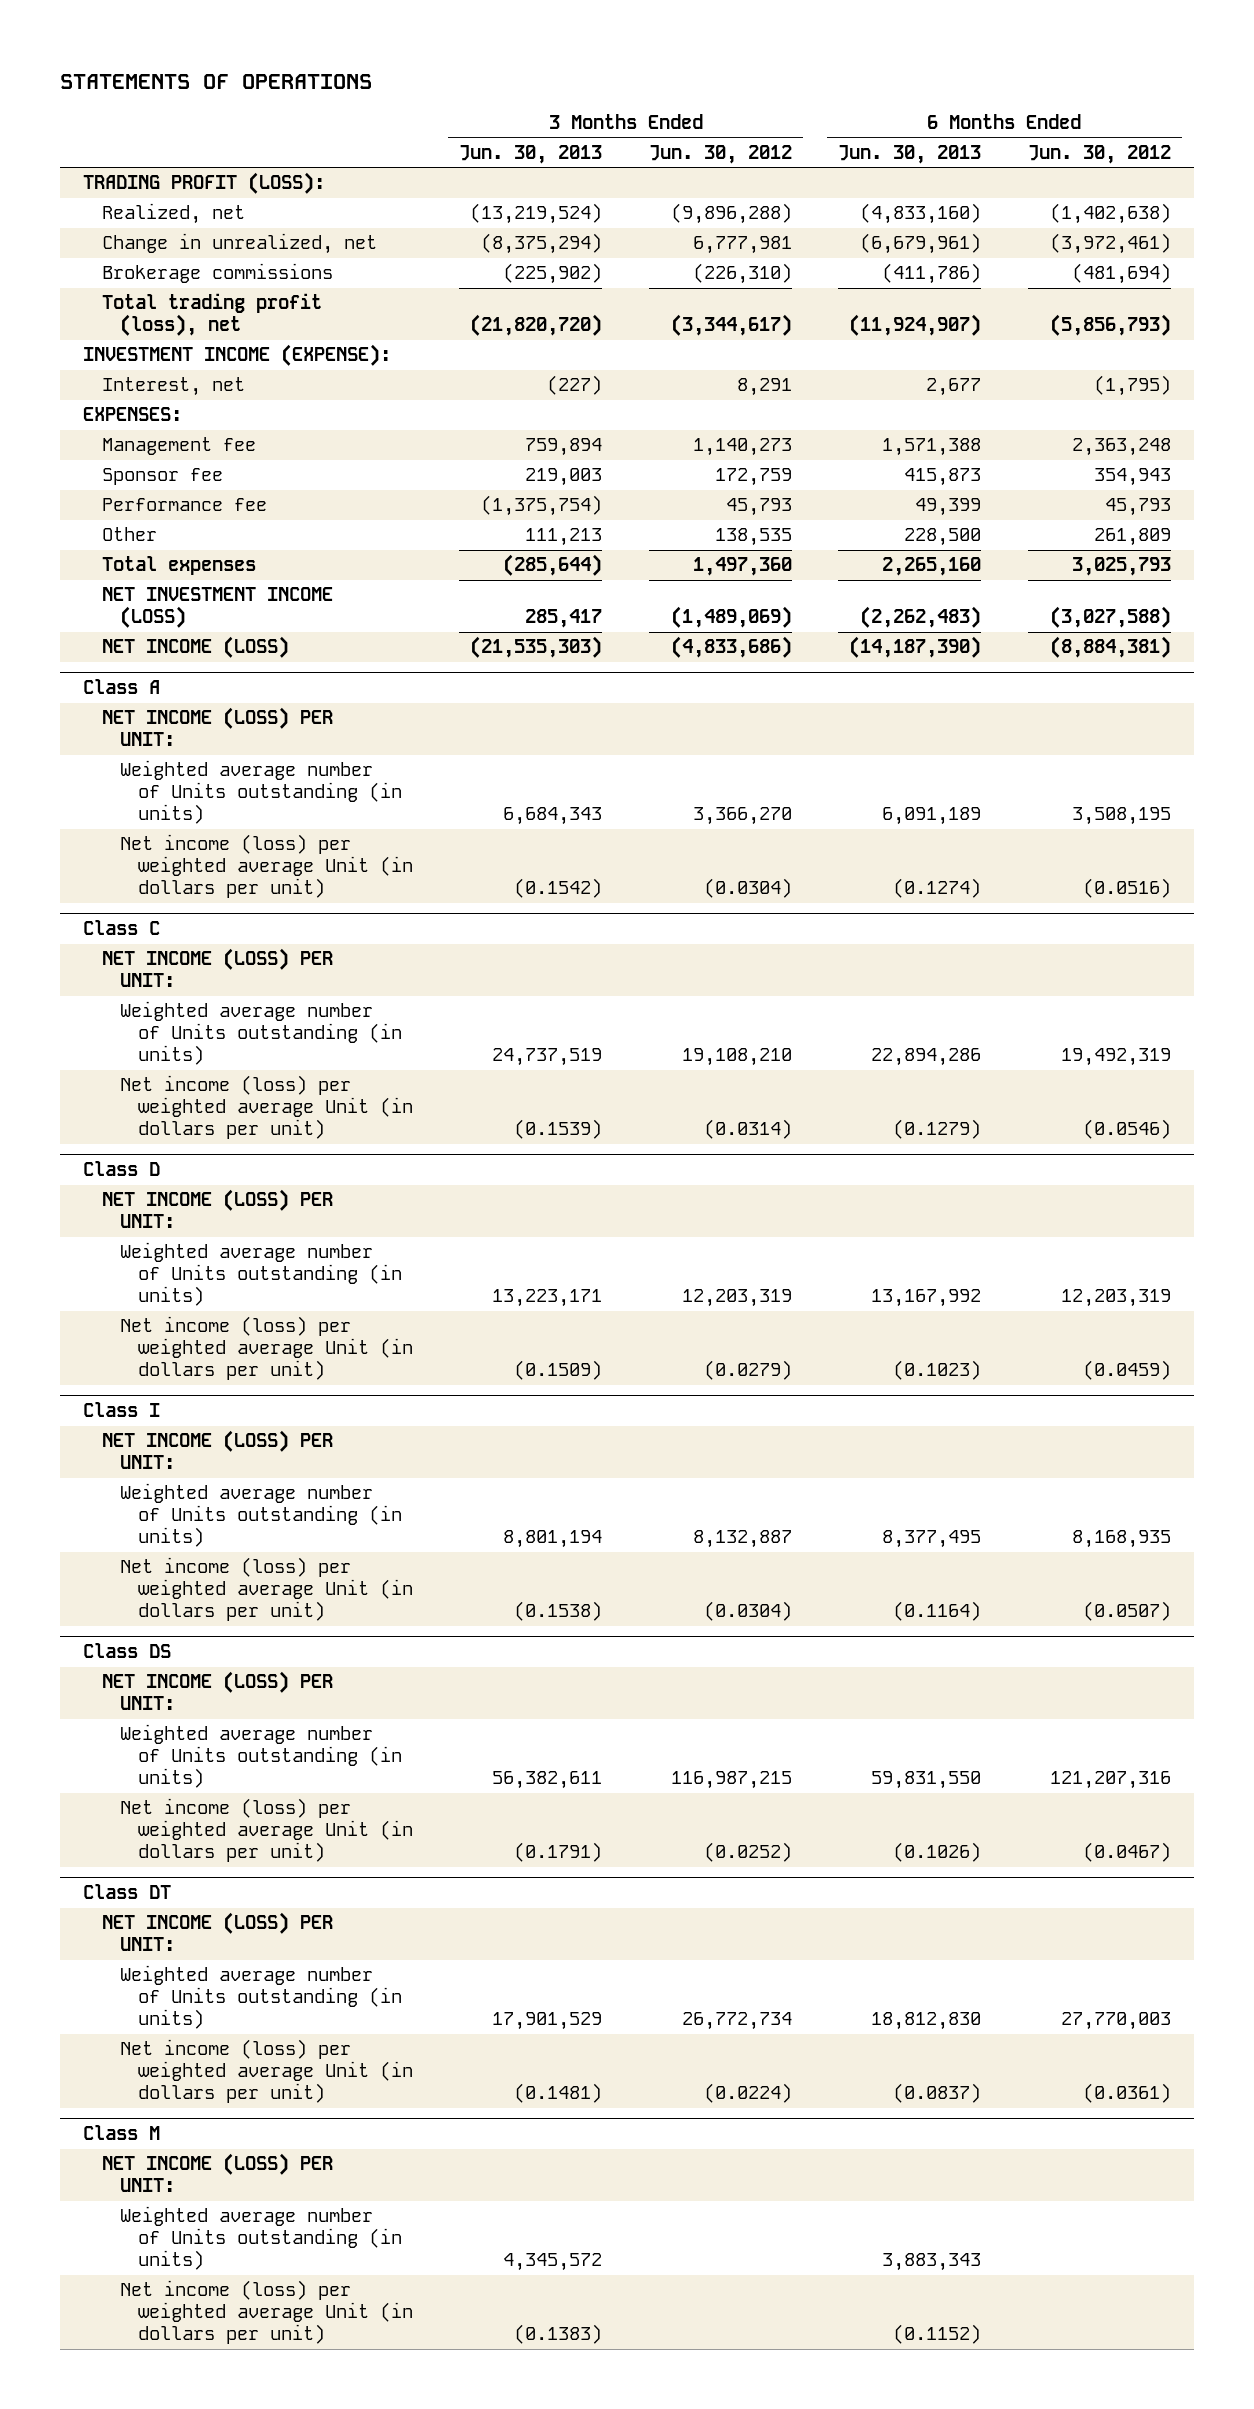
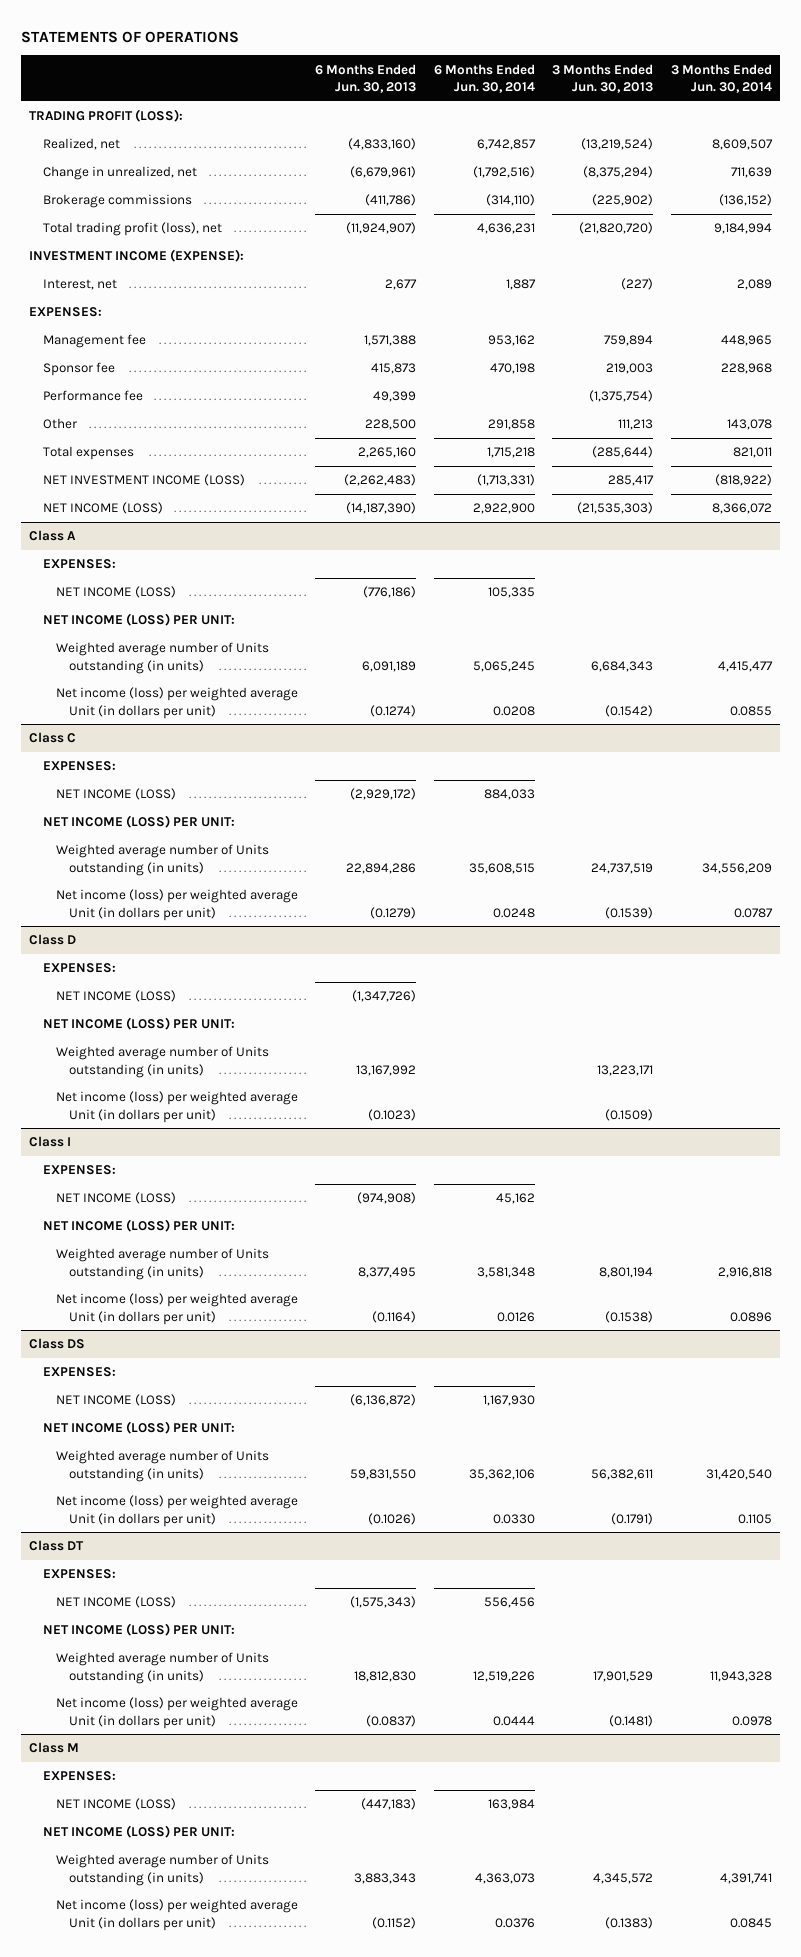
[648,144,792,164] Jun. 30, 2012 -> none
[1027,144,1171,164] Jun. 30, 2012 -> none
none -> [433,63,535,94] 6 Months Ended Jun. 30, 2014
none -> [670,63,772,94] 3 Months Ended Jun. 30, 2014
none -> [42,559,116,570] EXPENSES:
none -> [55,586,176,599] NET INCOME (LOSS)
none -> [42,761,116,772] EXPENSES:
none -> [55,788,176,801] NET INCOME (LOSS)
none -> [42,963,116,974] EXPENSES:
none -> [55,990,176,1003] NET INCOME (LOSS)
none -> [42,1165,116,1176] EXPENSES:
none -> [55,1192,176,1205] NET INCOME (LOSS)
none -> [42,1367,116,1378] EXPENSES:
none -> [55,1394,176,1407] NET INCOME (LOSS)
none -> [42,1569,116,1580] EXPENSES:
none -> [55,1596,176,1609] NET INCOME (LOSS)
none -> [42,1771,116,1782] EXPENSES:
none -> [55,1798,176,1811] NET INCOME (LOSS)

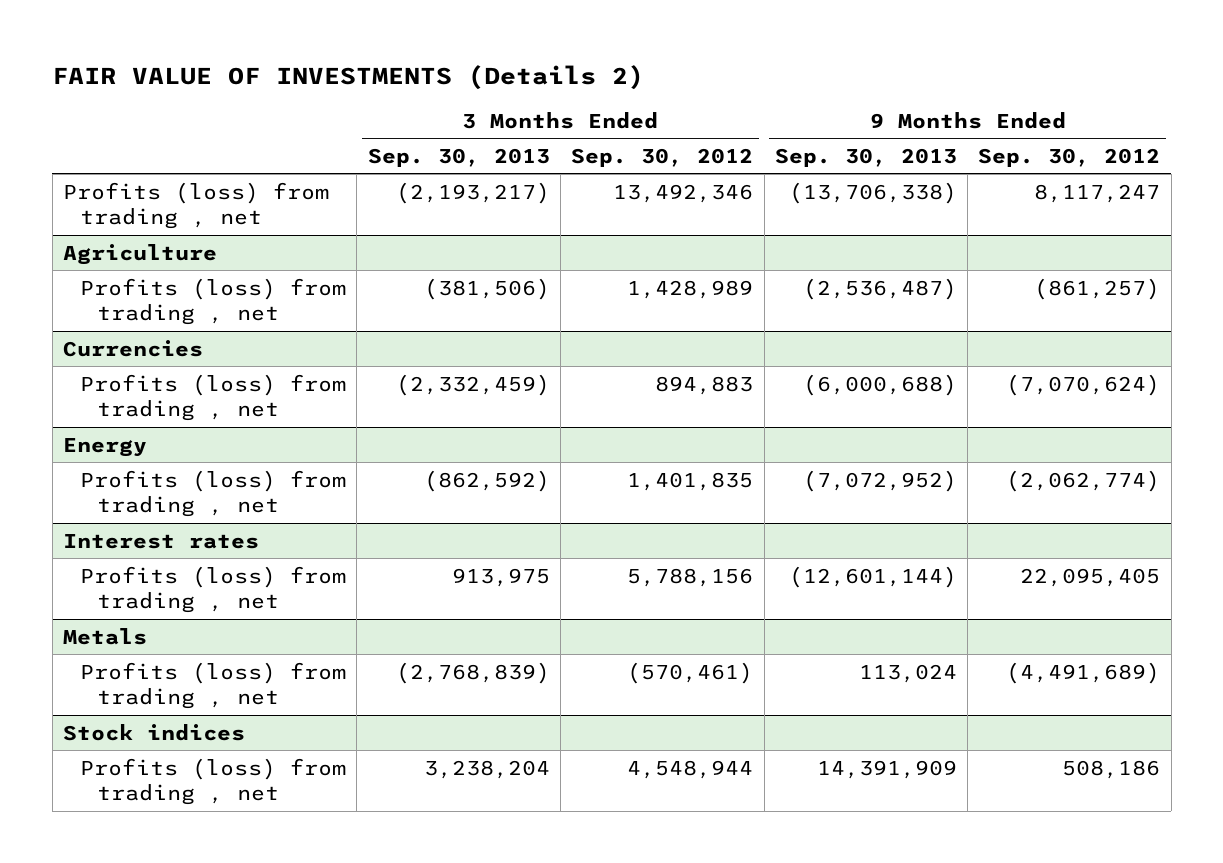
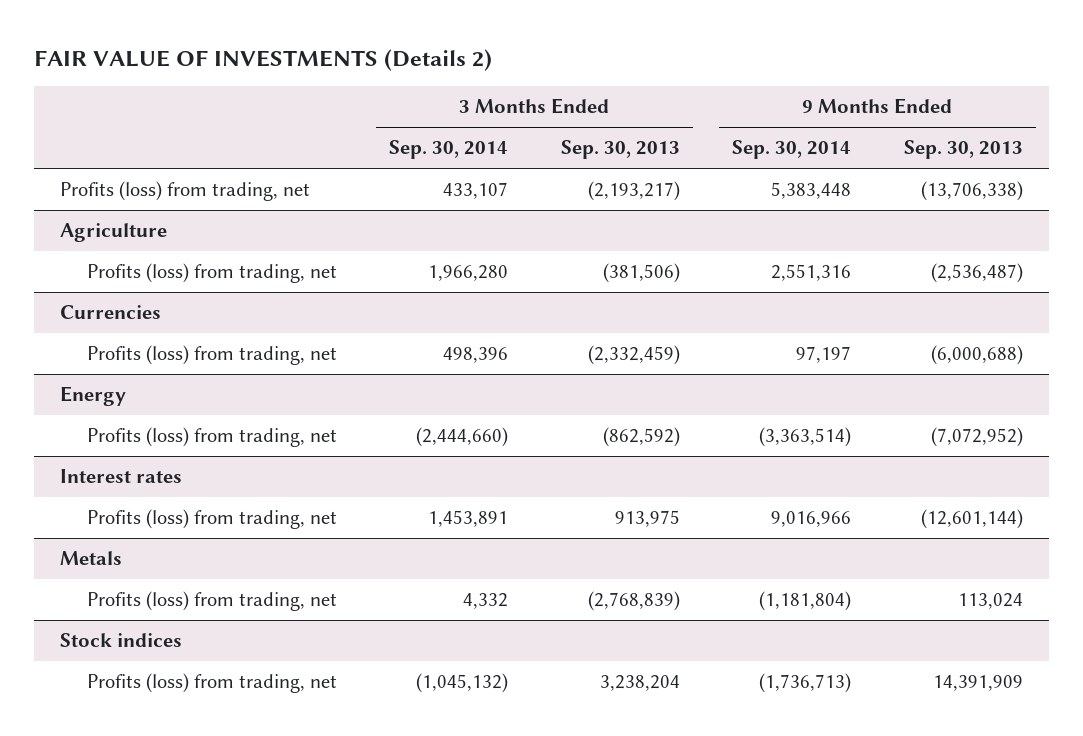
[571,148,754,168] Sep. 30, 2012 -> none
[978,148,1161,168] Sep. 30, 2012 -> none
none -> [389,140,509,160] Sep. 30, 2014
none -> [732,140,852,160] Sep. 30, 2014
[62,181,329,230] Profits (loss) from trading , net -> [60,181,311,202] Profits (loss) from trading, net
[80,277,347,326] Profits (loss) from trading , net -> [86,263,337,284] Profits (loss) from trading, net
[80,373,347,422] Profits (loss) from trading , net -> [86,345,337,366] Profits (loss) from trading, net
[80,469,347,518] Profits (loss) from trading , net -> [86,427,337,448] Profits (loss) from trading, net
[80,565,347,614] Profits (loss) from trading , net -> [86,509,337,530] Profits (loss) from trading, net
[80,661,347,710] Profits (loss) from trading , net -> [86,591,337,612] Profits (loss) from trading, net
[80,757,347,806] Profits (loss) from trading , net -> [86,673,337,694] Profits (loss) from trading, net

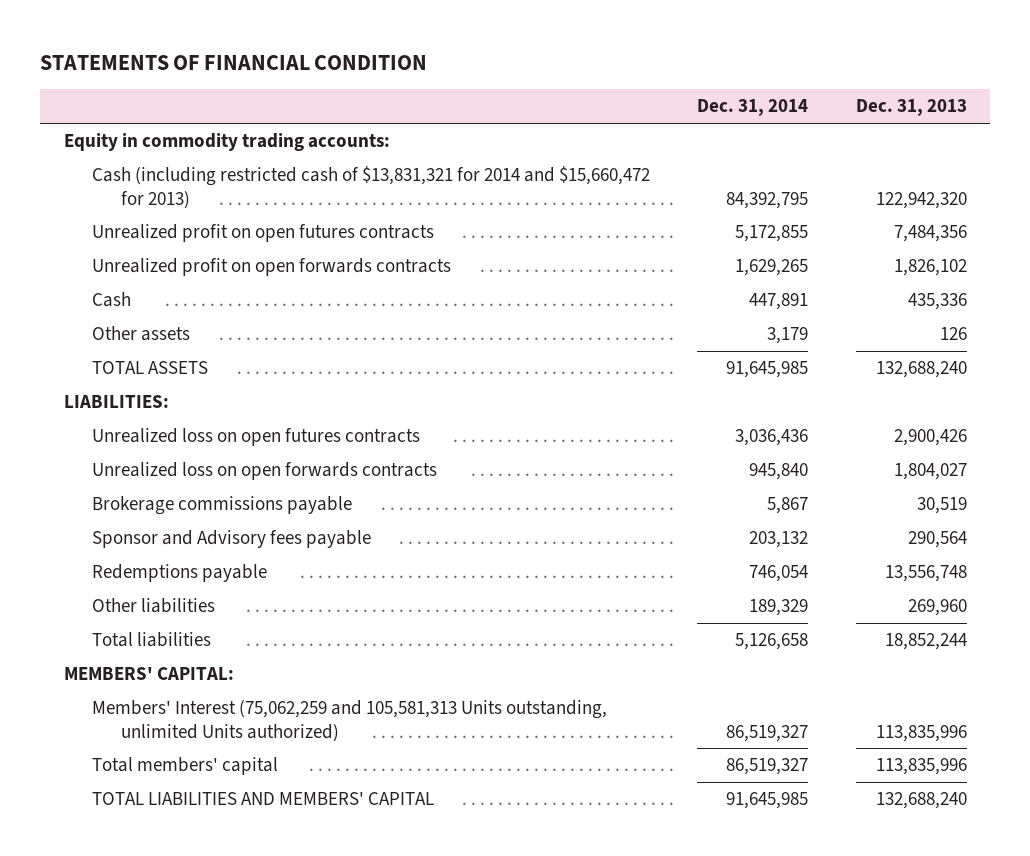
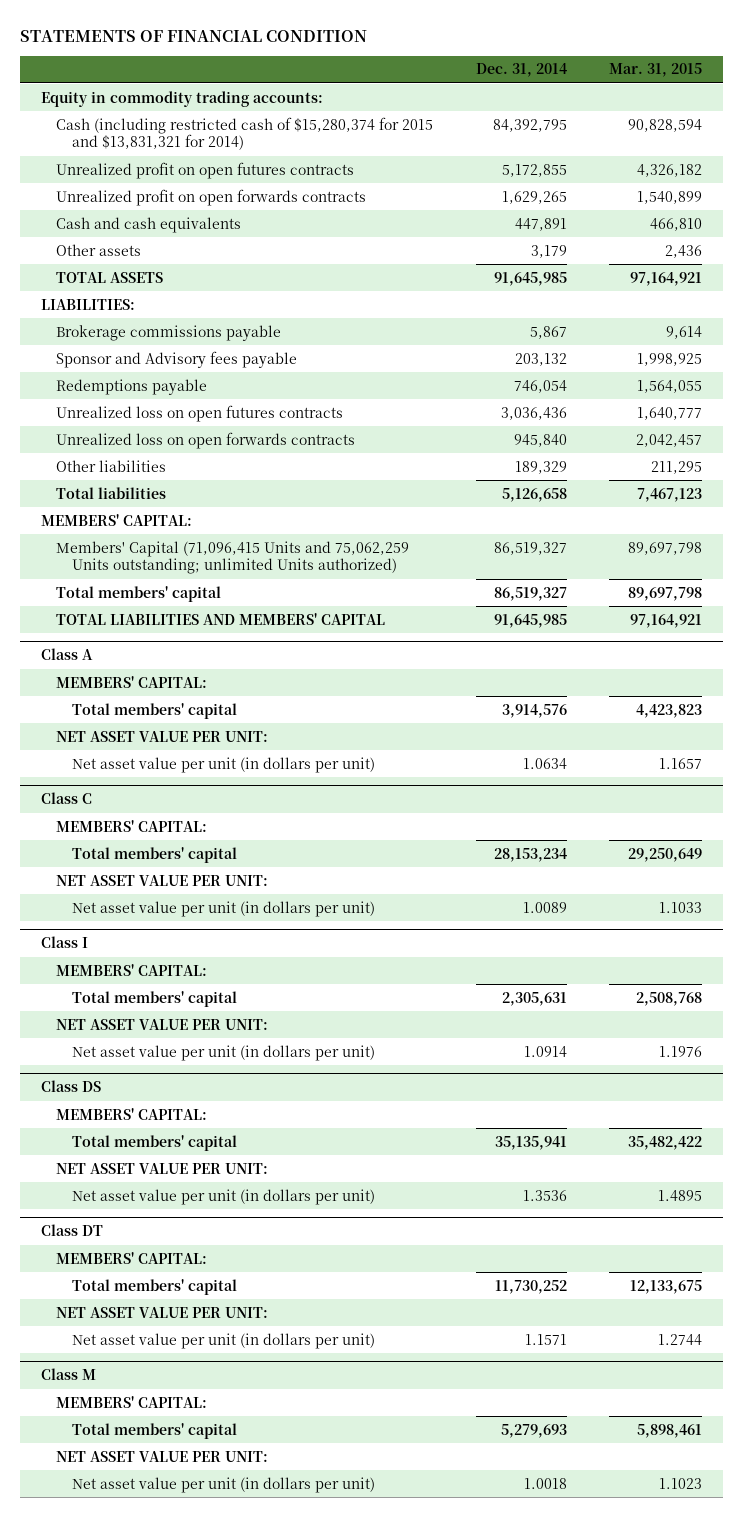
[855,99,967,117] Dec. 31, 2013 -> none
none -> [608,63,702,78] Mar. 31, 2015
[92,166,651,209] Cash (including restricted cash of $13,831,321 for 2014 and $15,660,472 for 2013) -> [56,116,434,151] Cash (including restricted cash of $15,280,374 for 2015 and $13,831,321 for 2014)
[92,292,132,308] Cash -> [56,216,242,233] Cash and cash equivalents
[92,428,421,447] Unrealized loss on open futures contracts -> [56,404,344,422] Unrealized loss on open futures contracts
[92,462,438,481] Unrealized loss on open forwards contracts -> [56,431,356,449] Unrealized loss on open forwards contracts
[92,700,608,742] Members' Interest (75,062,259 and 105,581,313 Units outstanding, unlimited Units authorized) -> [56,540,410,575] Members' Capital (71,096,415 Units and 75,062,259 Units outstanding; unlimited Units authorized)
none -> [40,648,93,661] Class A
none -> [56,675,208,688] MEMBERS' CAPITAL:
none -> [72,702,238,719] Total members' capital
none -> [56,730,269,742] NET ASSET VALUE PER UNIT:
none -> [72,756,376,773] Net asset value per unit (in dollars per unit)
none -> [40,792,92,805] Class C
none -> [56,819,208,832] MEMBERS' CAPITAL:
none -> [72,846,238,863] Total members' capital
none -> [56,874,269,886] NET ASSET VALUE PER UNIT:
none -> [72,900,376,917] Net asset value per unit (in dollars per unit)
none -> [40,936,88,949] Class I
none -> [56,963,208,976] MEMBERS' CAPITAL:
none -> [72,990,238,1007] Total members' capital
none -> [56,1018,269,1030] NET ASSET VALUE PER UNIT:
none -> [72,1044,376,1061] Net asset value per unit (in dollars per unit)
none -> [40,1080,101,1093] Class DS
none -> [56,1107,208,1120] MEMBERS' CAPITAL:
none -> [72,1134,238,1151] Total members' capital
none -> [56,1162,269,1174] NET ASSET VALUE PER UNIT:
none -> [72,1188,376,1205] Net asset value per unit (in dollars per unit)
none -> [40,1224,103,1237] Class DT
none -> [56,1251,208,1264] MEMBERS' CAPITAL:
none -> [72,1278,238,1295] Total members' capital
none -> [56,1306,269,1318] NET ASSET VALUE PER UNIT:
none -> [72,1332,376,1349] Net asset value per unit (in dollars per unit)
none -> [40,1368,96,1381] Class M
none -> [56,1395,208,1408] MEMBERS' CAPITAL:
none -> [72,1422,238,1439] Total members' capital
none -> [56,1450,269,1462] NET ASSET VALUE PER UNIT:
none -> [72,1476,376,1493] Net asset value per unit (in dollars per unit)

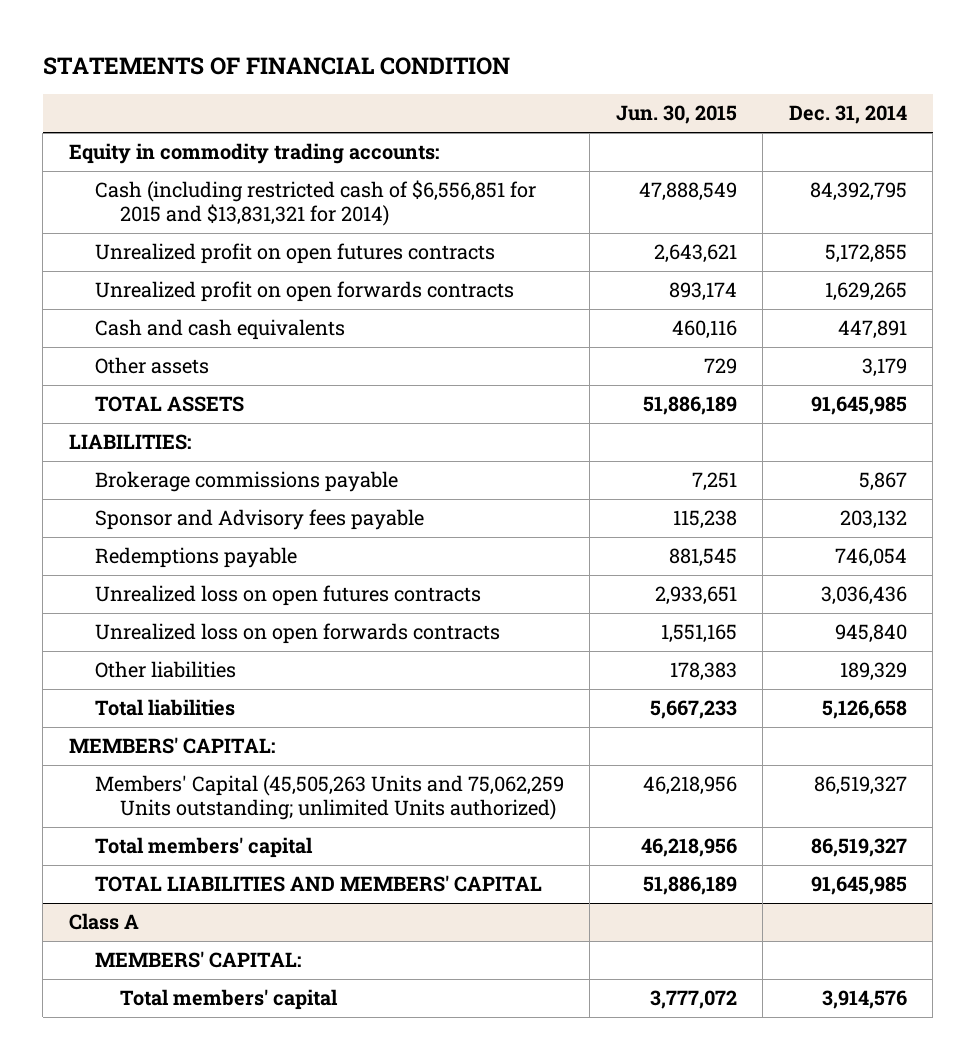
[608,63,702,78] Mar. 31, 2015 -> none
none -> [615,105,737,125] Jun. 30, 2015
[56,116,434,151] Cash (including restricted cash of $15,280,374 for 2015 and $13,831,321 for 2014) -> [94,180,536,226] Cash (including restricted cash of $6,556,851 for 2015 and $13,831,321 for 2014)
[56,540,410,575] Members' Capital (71,096,415 Units and 75,062,259 Units outstanding; unlimited Units authorized) -> [94,775,564,820] Members' Capital (45,505,263 Units and 75,062,259 Units outstanding; unlimited Units authorized)
[56,730,269,742] NET ASSET VALUE PER UNIT: -> none
[72,756,376,773] Net asset value per unit (in dollars per unit) -> none
[40,792,92,805] Class C -> none
[56,819,208,832] MEMBERS' CAPITAL: -> none
[72,846,238,863] Total members' capital -> none
[56,874,269,886] NET ASSET VALUE PER UNIT: -> none
[72,900,376,917] Net asset value per unit (in dollars per unit) -> none
[40,936,88,949] Class I -> none
[56,963,208,976] MEMBERS' CAPITAL: -> none
[72,990,238,1007] Total members' capital -> none
[56,1018,269,1030] NET ASSET VALUE PER UNIT: -> none
[72,1044,376,1061] Net asset value per unit (in dollars per unit) -> none
[40,1080,101,1093] Class DS -> none
[56,1107,208,1120] MEMBERS' CAPITAL: -> none
[72,1134,238,1151] Total members' capital -> none
[56,1162,269,1174] NET ASSET VALUE PER UNIT: -> none
[72,1188,376,1205] Net asset value per unit (in dollars per unit) -> none
[40,1224,103,1237] Class DT -> none
[56,1251,208,1264] MEMBERS' CAPITAL: -> none
[72,1278,238,1295] Total members' capital -> none
[56,1306,269,1318] NET ASSET VALUE PER UNIT: -> none
[72,1332,376,1349] Net asset value per unit (in dollars per unit) -> none
[40,1368,96,1381] Class M -> none
[56,1395,208,1408] MEMBERS' CAPITAL: -> none
[72,1422,238,1439] Total members' capital -> none
[56,1450,269,1462] NET ASSET VALUE PER UNIT: -> none
[72,1476,376,1493] Net asset value per unit (in dollars per unit) -> none

